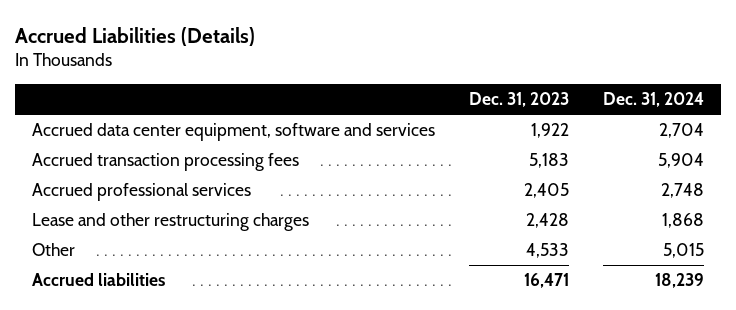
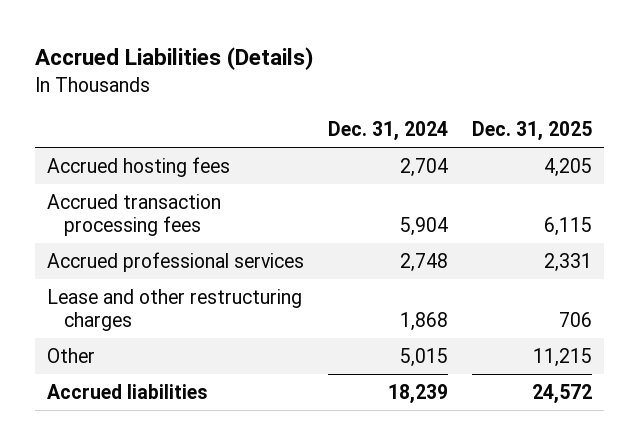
[468,92,569,108] Dec. 31, 2023 -> none
none -> [471,121,592,142] Dec. 31, 2025
[32,123,436,142] Accrued data center equipment, software and services -> [47,156,231,177] Accrued hosting fees

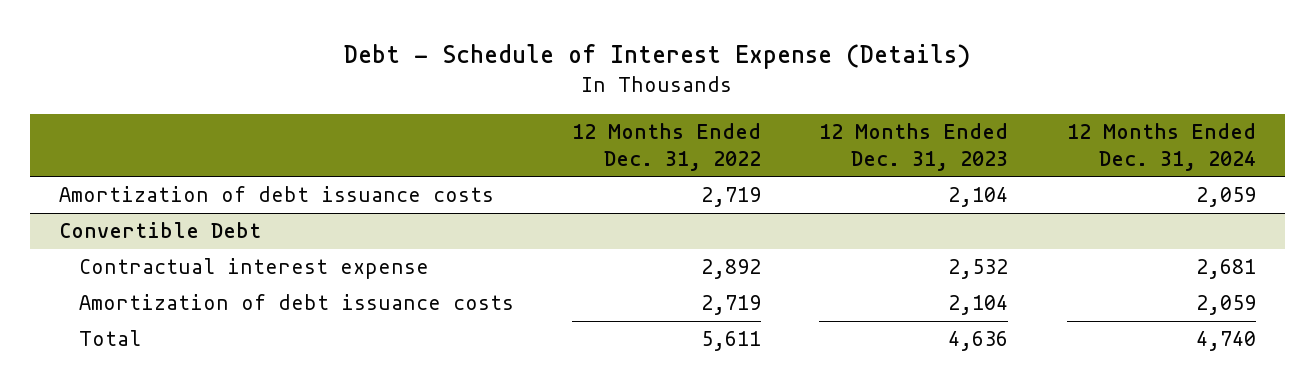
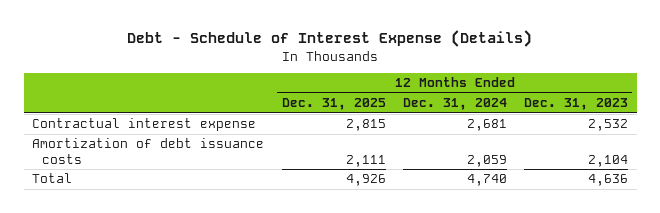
[572,122,762,172] 12 Months Ended Dec. 31, 2022 -> none
none -> [281,98,386,111] Dec. 31, 2025
[59,186,495,203] Amortization of debt issuance costs -> none
[59,222,262,239] Convertible Debt -> none

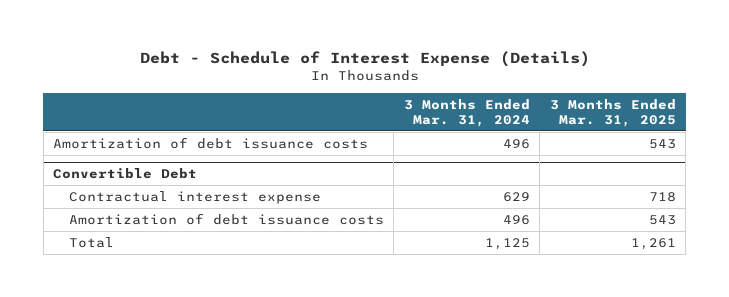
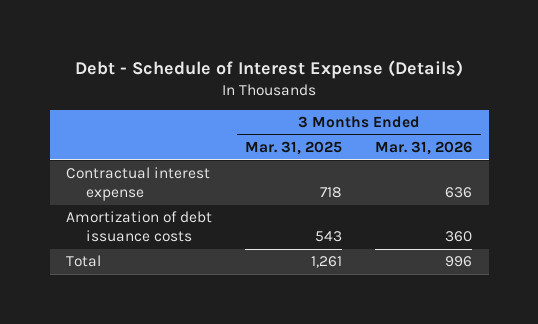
[403,98,530,127] 3 Months Ended Mar. 31, 2024 -> none
none -> [375,141,473,156] Mar. 31, 2026
[53,136,369,149] Amortization of debt issuance costs -> none
[53,168,198,180] Convertible Debt -> none

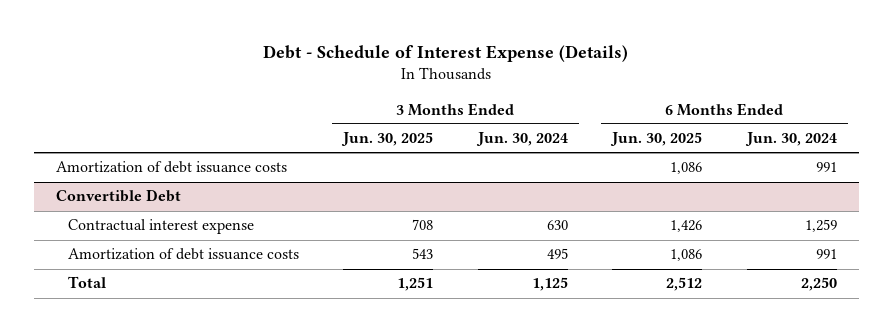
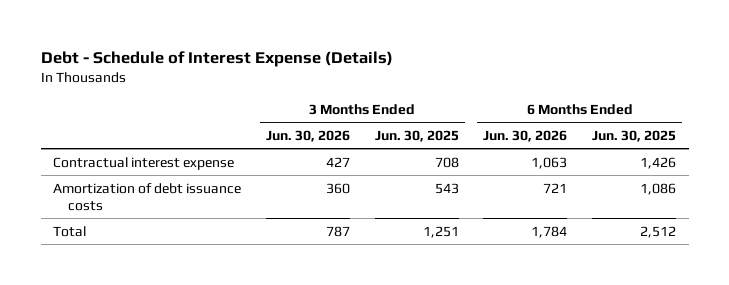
[475,132,568,147] Jun. 30, 2024 -> none
[744,132,837,147] Jun. 30, 2024 -> none
none -> [266,129,351,142] Jun. 30, 2026
none -> [483,129,568,142] Jun. 30, 2026
[55,161,287,174] Amortization of debt issuance costs -> none
[55,189,181,203] Convertible Debt -> none

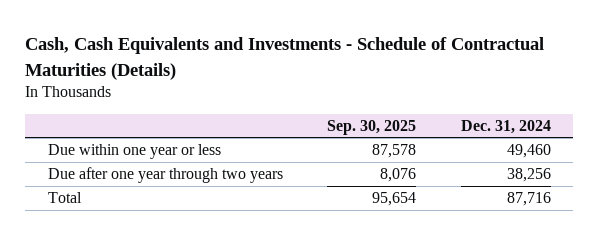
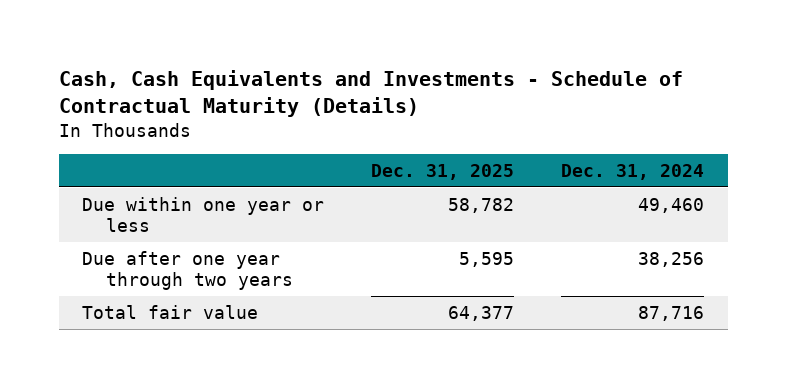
[25,37,545,80] Cash, Cash Equivalents and Investments - Schedule of Contractual Maturities (Details) -> [59,70,684,118] Cash, Cash Equivalents and Investments - Schedule of Contractual Maturity (Details)
[327,119,417,135] Sep. 30, 2025 -> none
none -> [371,163,515,180] Dec. 31, 2025
[47,192,82,204] Total -> [82,304,259,319] Total fair value

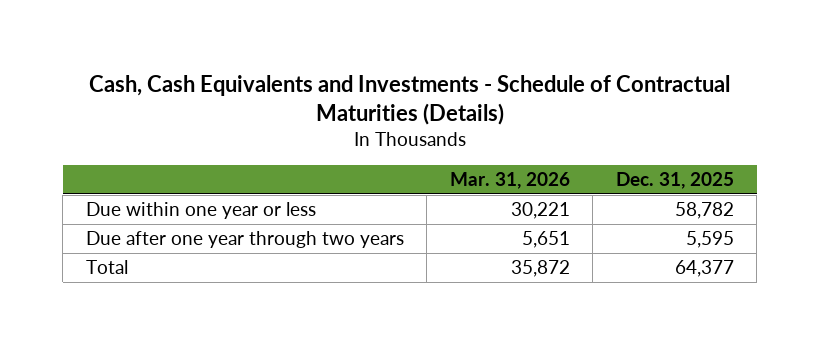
[59,70,684,118] Cash, Cash Equivalents and Investments - Schedule of Contractual Maturity (Details) -> [88,74,730,126] Cash, Cash Equivalents and Investments - Schedule of Contractual Maturities (Details)
[561,163,705,180] Dec. 31, 2024 -> none
none -> [449,172,570,190] Mar. 31, 2026
[82,304,259,319] Total fair value -> [85,260,128,275] Total

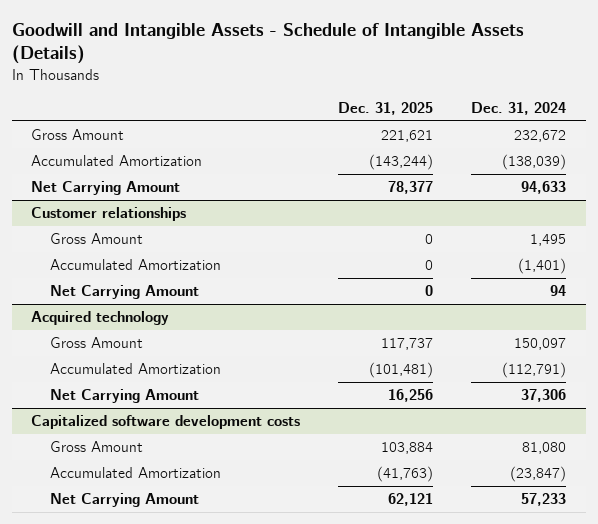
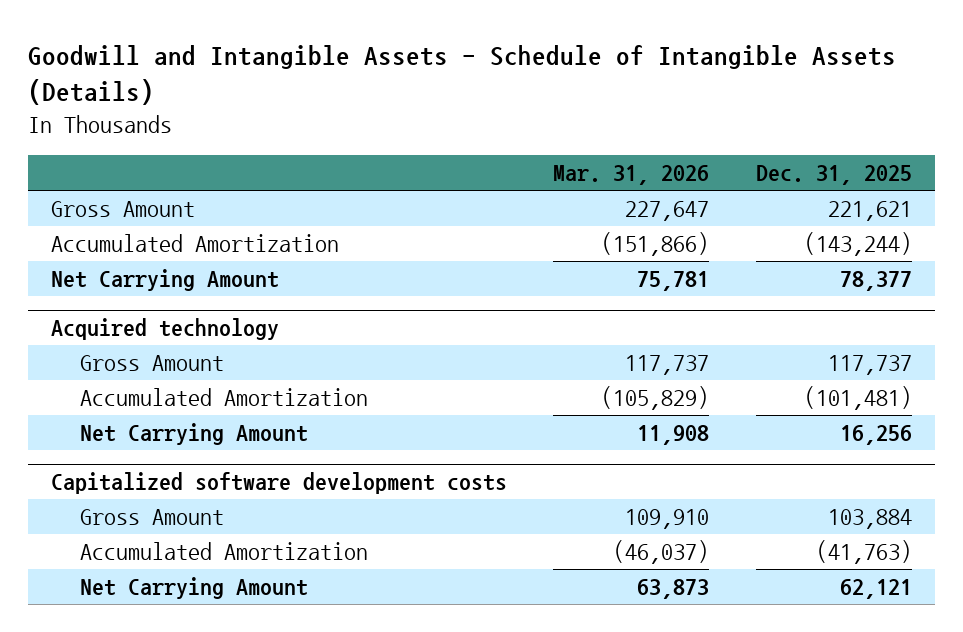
[471,102,567,116] Dec. 31, 2024 -> none
none -> [553,165,710,186] Mar. 31, 2026
[31,207,187,222] Customer relationships -> none
[49,233,143,245] Gross Amount -> none
[49,259,221,271] Accumulated Amortization -> none
[49,285,199,300] Net Carrying Amount -> none

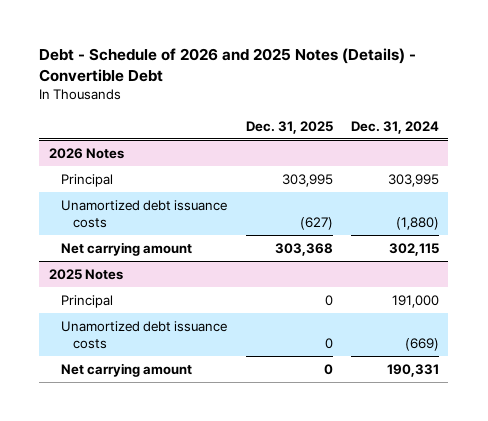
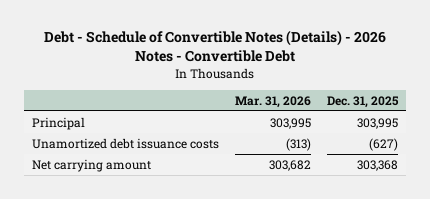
[39,48,417,83] Debt - Schedule of 2026 and 2025 Notes (Details) - Convertible Debt -> [43,30,386,63] Debt - Schedule of Convertible Notes (Details) - 2026 Notes - Convertible Debt
[351,120,440,134] Dec. 31, 2024 -> none
none -> [234,95,311,108] Mar. 31, 2026
[48,147,124,159] 2026 Notes -> none
[48,268,123,280] 2025 Notes -> none
[61,294,114,308] Principal -> none
[61,320,228,350] Unamortized debt issuance costs -> none
[61,362,193,377] Net carrying amount -> none

